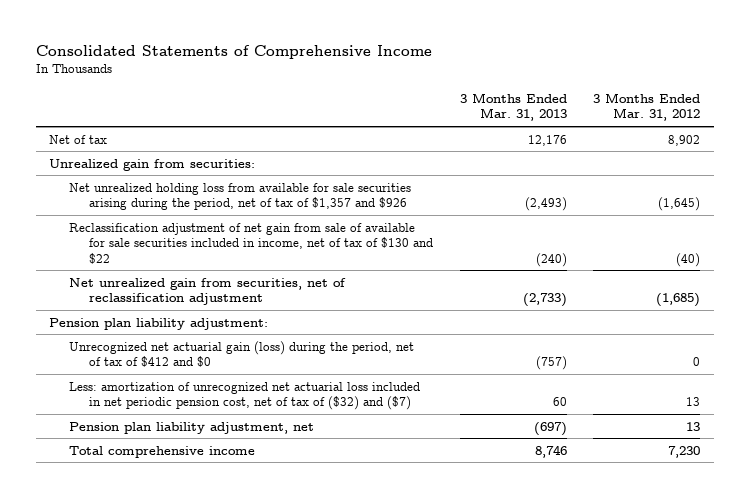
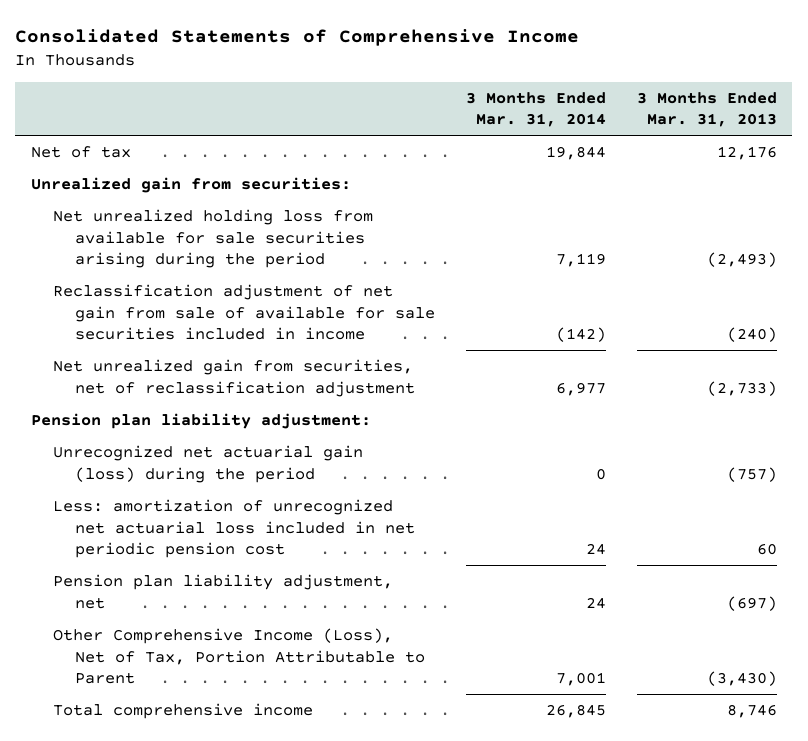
[593,92,701,122] 3 Months Ended Mar. 31, 2012 -> none
none -> [465,91,606,128] 3 Months Ended Mar. 31, 2014
[68,182,411,211] Net unrealized holding loss from available for sale securities arising during the period, net of tax of $1,357 and $926 -> [52,209,373,269] Net unrealized holding loss from available for sale securities arising during the period
[68,222,433,264] Reclassification adjustment of net gain from sale of available for sale securities included in income, net of tax of $130 and $22 -> [52,284,435,341] Reclassification adjustment of net gain from sale of available for sale securities included in income
[68,340,414,368] Unrecognized net actuarial gain (loss) during the period, net of tax of $412 and $0 -> [52,445,363,483] Unrecognized net actuarial gain (loss) during the period
[68,381,420,411] Less: amortization of unrecognized net actuarial loss included in net periodic pension cost, net of tax of ($32) and ($7) -> [52,499,415,559] Less: amortization of unrecognized net actuarial loss included in net periodic pension cost
none -> [52,628,425,685] Other Comprehensive Income (Loss), Net of Tax, Portion Attributable to Parent

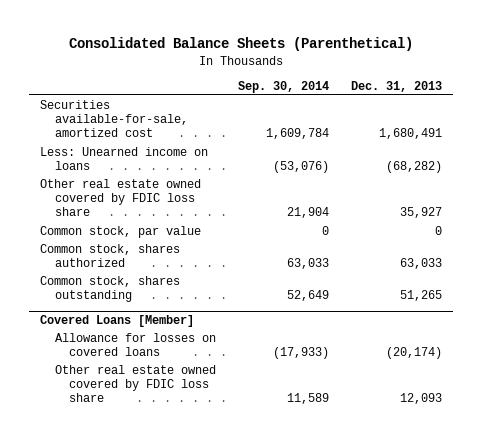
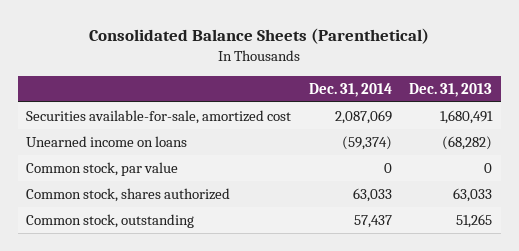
[237,80,329,93] Sep. 30, 2014 -> none
none -> [308,82,392,97] Dec. 31, 2014
[40,179,202,217] Other real estate owned covered by FDIC loss share -> none
[40,147,209,171] Less: Unearned income on loans -> [26,135,188,147] Unearned income on loans
[40,315,195,328] Covered Loans [Member] -> none
[54,333,216,357] Allowance for losses on covered loans -> none
[54,365,216,403] Other real estate owned covered by FDIC loss share -> none
[40,276,181,303] Common stock, shares outstanding -> [26,213,195,228] Common stock, outstanding

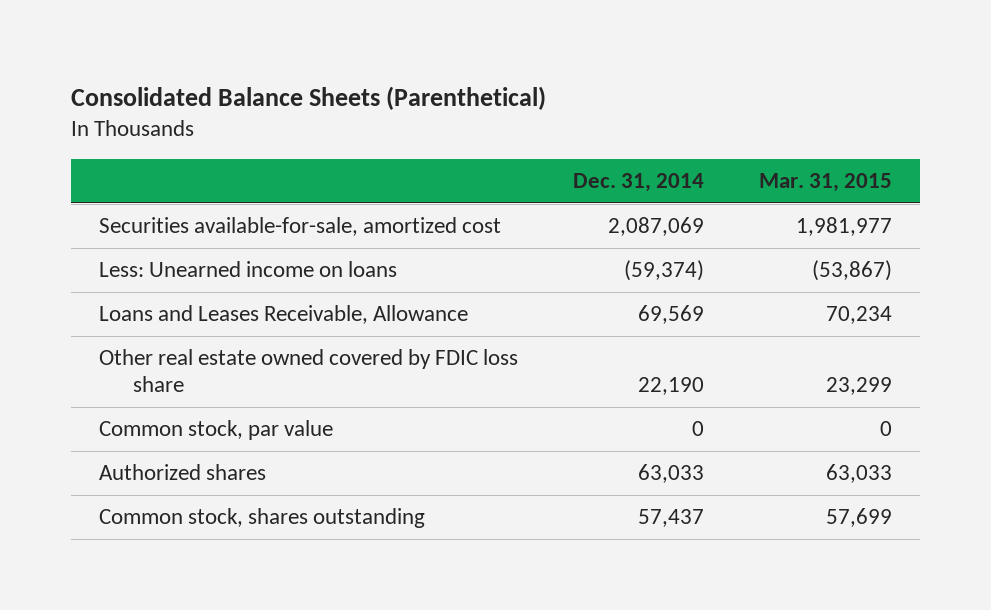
[409,82,493,97] Dec. 31, 2013 -> none
none -> [759,173,893,193] Mar. 31, 2015
[26,135,188,147] Unearned income on loans -> [98,261,397,278] Less: Unearned income on loans
none -> [98,305,468,325] Loans and Leases Receivable, Allowance
none -> [98,349,518,393] Other real estate owned covered by FDIC loss share
[26,187,231,202] Common stock, shares authorized -> [98,464,266,481] Authorized shares
[26,213,195,228] Common stock, outstanding -> [98,508,425,529] Common stock, shares outstanding

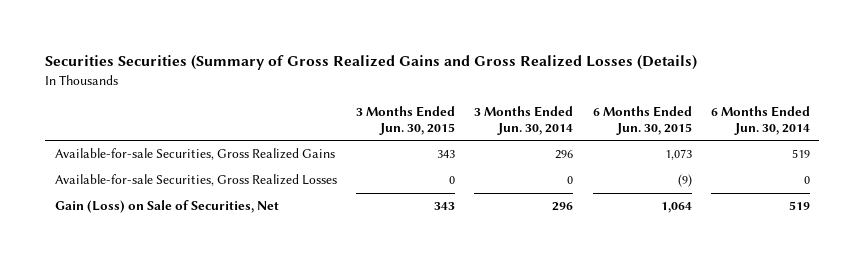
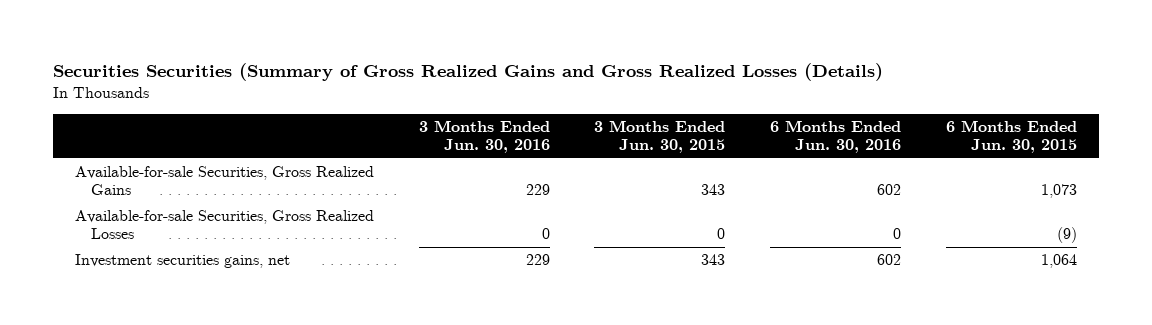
[474,105,574,135] 3 Months Ended Jun. 30, 2014 -> none
[710,105,810,135] 6 Months Ended Jun. 30, 2014 -> none
none -> [418,120,550,154] 3 Months Ended Jun. 30, 2016
none -> [770,120,902,154] 6 Months Ended Jun. 30, 2016
[54,200,279,214] Gain (Loss) on Sale of Securities, Net -> [75,253,291,268] Investment securities gains, net

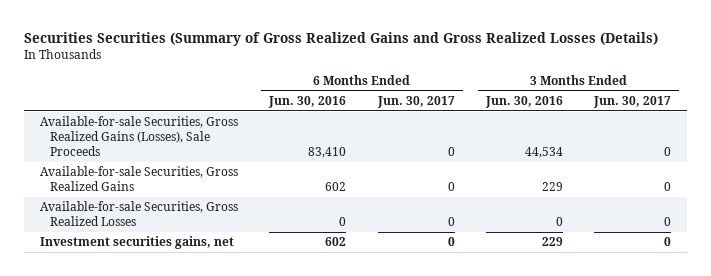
[594,120,726,154] 3 Months Ended Jun. 30, 2015 -> none
[945,120,1077,154] 6 Months Ended Jun. 30, 2015 -> none
none -> [376,96,455,109] Jun. 30, 2017
none -> [593,96,672,109] Jun. 30, 2017
none -> [39,116,238,157] Available-for-sale Securities, Gross Realized Gains (Losses), Sale Proceeds

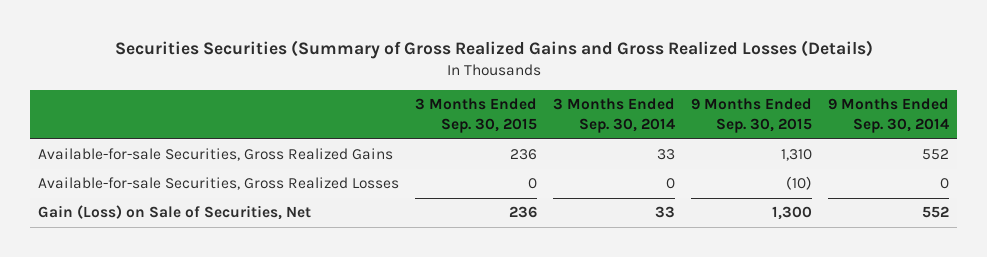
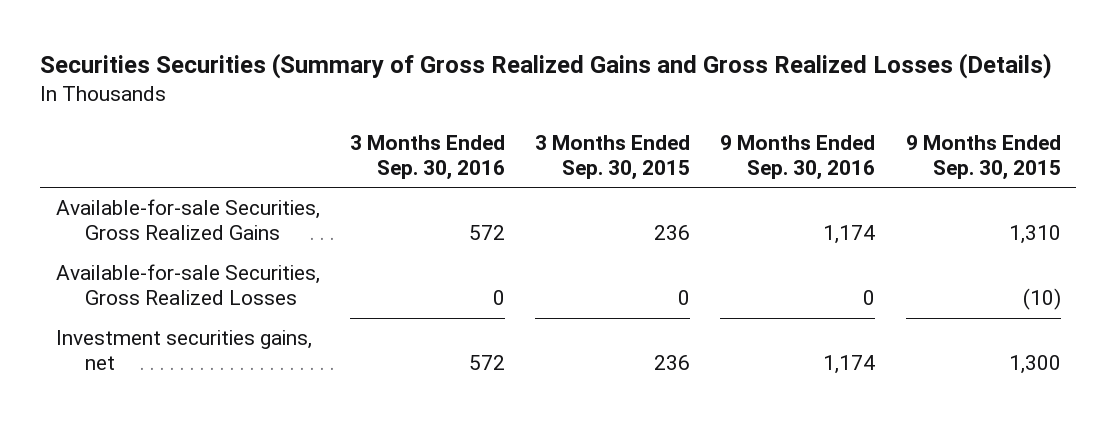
[553,98,676,134] 3 Months Ended Sep. 30, 2014 -> none
[828,98,950,134] 9 Months Ended Sep. 30, 2014 -> none
none -> [349,134,505,180] 3 Months Ended Sep. 30, 2016
none -> [720,134,876,180] 9 Months Ended Sep. 30, 2016
[38,205,312,221] Gain (Loss) on Sale of Securities, Net -> [55,330,312,371] Investment securities gains, net

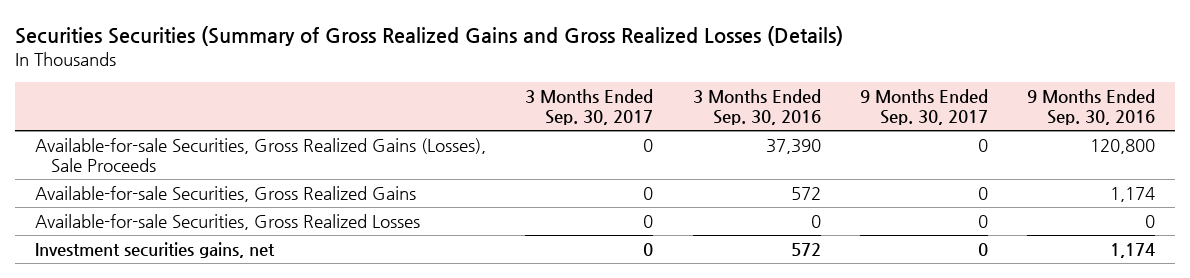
[535,134,691,180] 3 Months Ended Sep. 30, 2015 -> none
[905,134,1061,180] 9 Months Ended Sep. 30, 2015 -> none
none -> [525,89,654,126] 3 Months Ended Sep. 30, 2017
none -> [860,89,989,126] 9 Months Ended Sep. 30, 2017
none -> [34,138,486,173] Available-for-sale Securities, Gross Realized Gains (Losses), Sale Proceeds

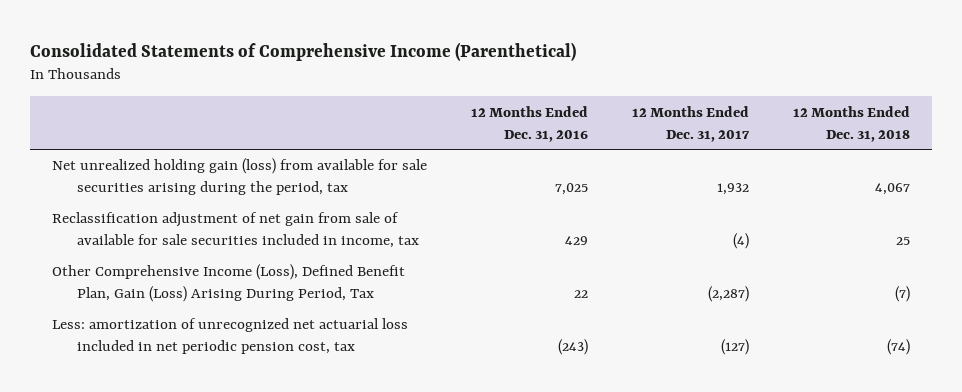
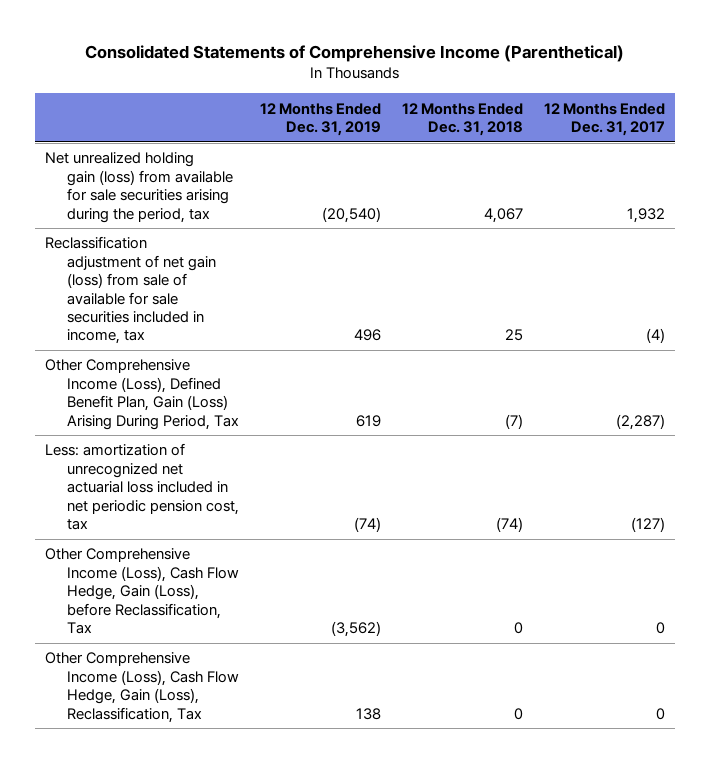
[471,105,589,142] 12 Months Ended Dec. 31, 2016 -> none
none -> [259,102,381,137] 12 Months Ended Dec. 31, 2019
[52,212,420,249] Reclassification adjustment of net gain from sale of available for sale securities included in income, tax -> [45,236,216,345] Reclassification adjustment of net gain (loss) from sale of available for sale securities included in income, tax
none -> [45,548,239,635] Other Comprehensive Income (Loss), Cash Flow Hedge, Gain (Loss), before Reclassification, Tax
none -> [45,652,239,723] Other Comprehensive Income (Loss), Cash Flow Hedge, Gain (Loss), Reclassification, Tax

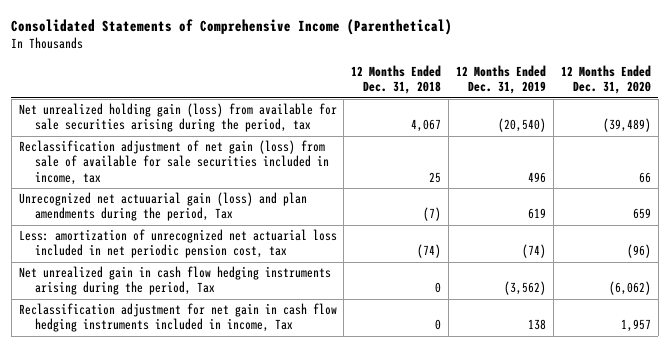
[543,102,665,137] 12 Months Ended Dec. 31, 2017 -> none
none -> [560,65,651,95] 12 Months Ended Dec. 31, 2020
[45,359,239,430] Other Comprehensive Income (Loss), Defined Benefit Plan, Gain (Loss) Arising During Period, Tax -> [18,192,307,222] Unrecognized net actuuarial gain (loss) and plan amendments during the period, Tax
[45,548,239,635] Other Comprehensive Income (Loss), Cash Flow Hedge, Gain (Loss), before Reclassification, Tax -> [18,266,331,296] Net unrealized gain in cash flow hedging instruments arising during the period, Tax
[45,652,239,723] Other Comprehensive Income (Loss), Cash Flow Hedge, Gain (Loss), Reclassification, Tax -> [18,303,337,333] Reclassification adjustment for net gain in cash flow hedging instruments included in income, Tax

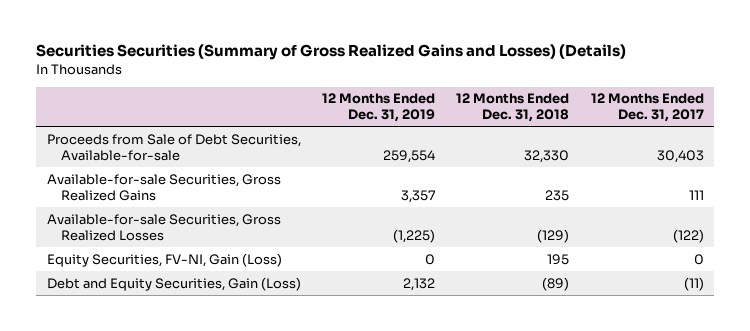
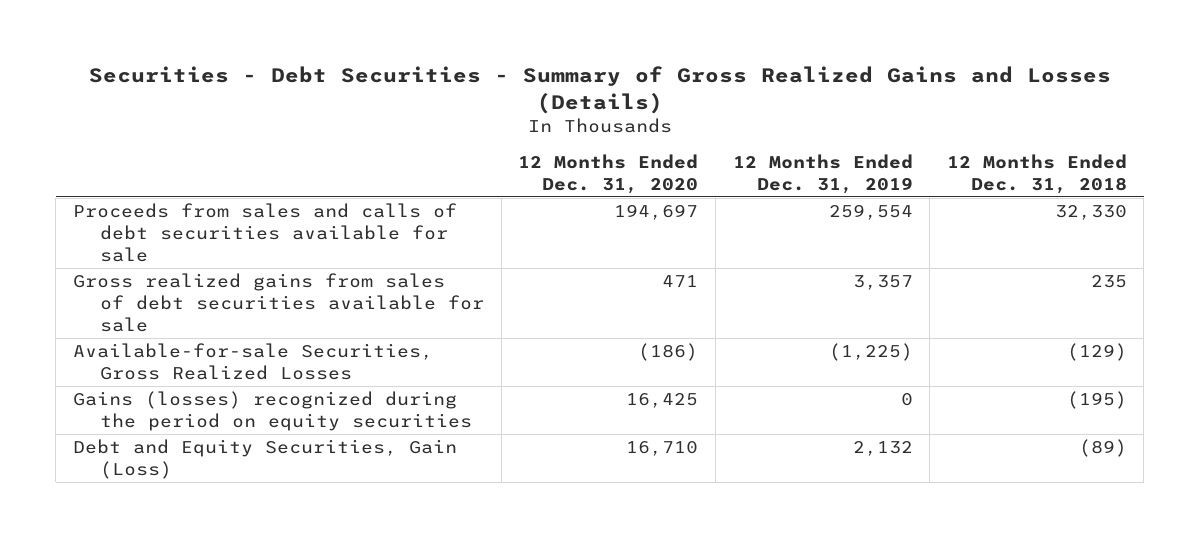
[35,44,626,61] Securities Securities (Summary of Gross Realized Gains and Losses) (Details) -> [88,66,1111,114] Securities - Debt Securities - Summary of Gross Realized Gains and Losses (Details)
[590,93,704,123] 12 Months Ended Dec. 31, 2017 -> none
none -> [518,153,699,194] 12 Months Ended Dec. 31, 2020
[46,133,301,161] Proceeds from Sale of Debt Securities, Available-for-sale -> [73,203,458,262] Proceeds from sales and calls of debt securities available for sale
[46,173,281,201] Available-for-sale Securities, Gross Realized Gains -> [73,273,485,332] Gross realized gains from sales of debt securities available for sale
[46,252,282,267] Equity Securities, FV-NI, Gain (Loss) -> [73,391,473,431] Gains (losses) recognized during the period on equity securities
[547,253,570,265] 195 -> [1066,391,1127,410] (195)

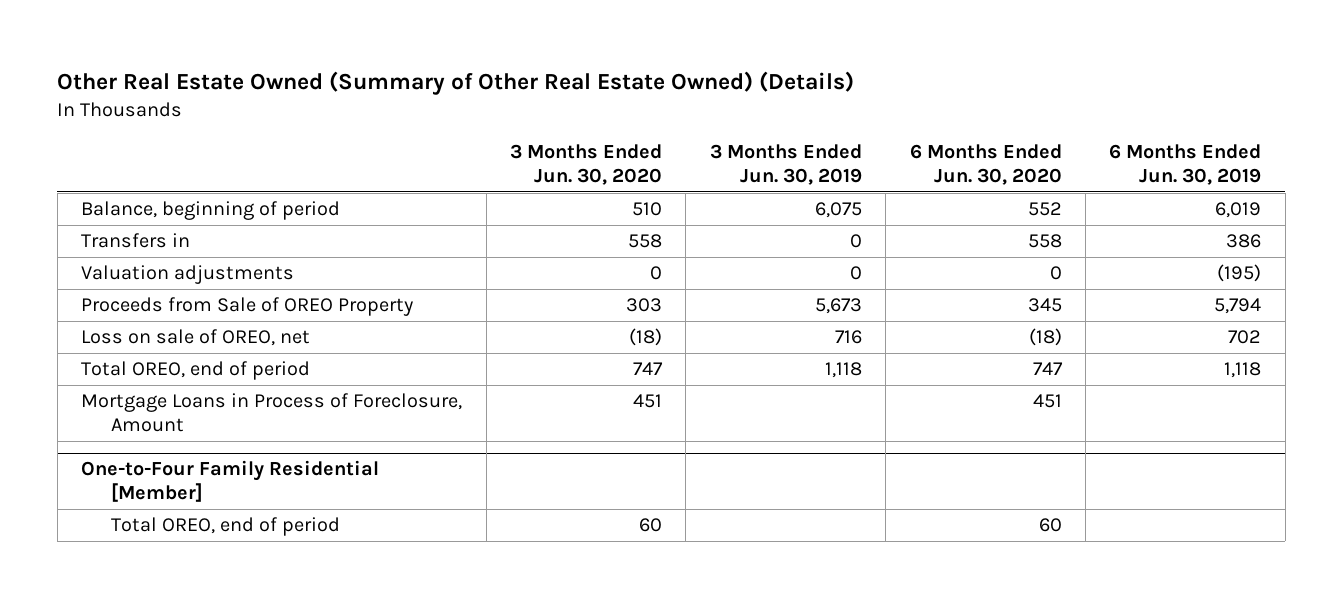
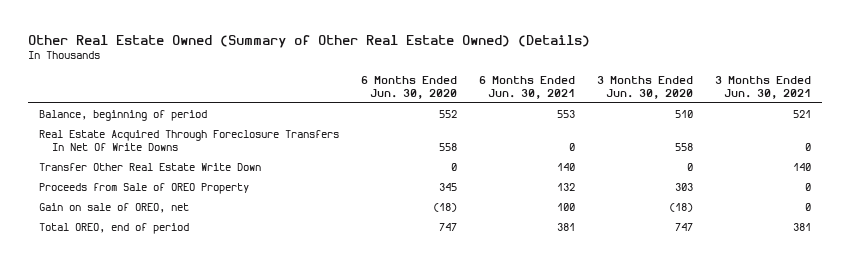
[709,144,862,186] 3 Months Ended Jun. 30, 2019 -> none
[1109,144,1262,186] 6 Months Ended Jun. 30, 2019 -> none
none -> [479,76,576,99] 6 Months Ended Jun. 30, 2021
none -> [715,76,812,99] 3 Months Ended Jun. 30, 2021
[81,233,191,249] Transfers in -> [39,130,340,151] Real Estate Acquired Through Foreclosure Transfers In Net Of Write Downs
[81,265,295,285] Valuation adjustments -> [39,163,262,172] Transfer Other Real Estate Write Down
[81,329,311,347] Loss on sale of OREO, net -> [39,203,190,214] Gain on sale of OREO, net
[81,393,463,433] Mortgage Loans in Process of Foreclosure, Amount -> none
[81,460,380,503] One-to-Four Family Residential [Member] -> none
[110,517,340,537] Total OREO, end of period -> none

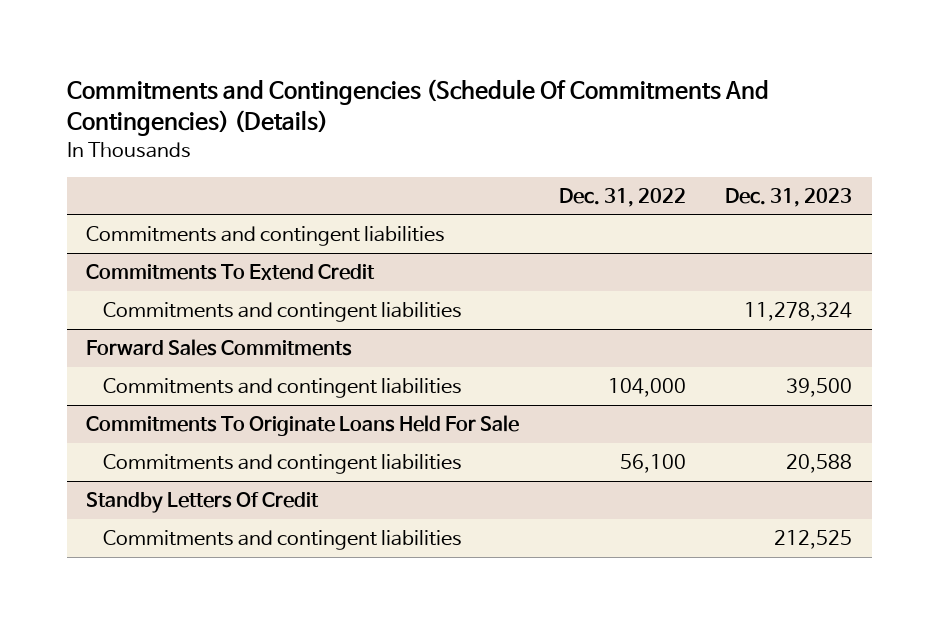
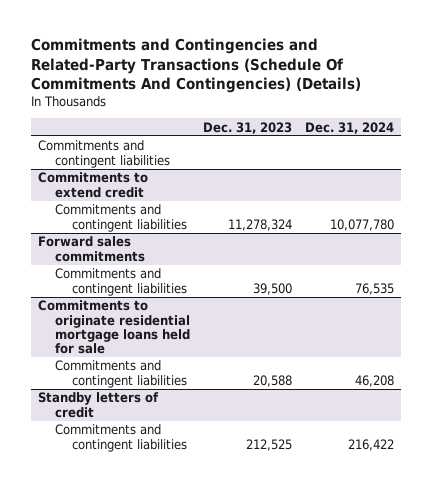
[66,78,769,137] Commitments and Contingencies (Schedule Of Commitments And Contingencies) (Details) -> [31,38,362,94] Commitments and Contingencies and Related-Party Transactions (Schedule Of Commitments And Contingencies) (Details)
[558,187,686,207] Dec. 31, 2022 -> none
none -> [305,121,395,134] Dec. 31, 2024
[86,264,376,281] Commitments To Extend Credit -> [37,172,148,198] Commitments to extend credit
[86,339,353,357] Forward Sales Commitments -> [37,236,146,262] Forward sales commitments
[86,415,520,437] Commitments To Originate Loans Held For Sale -> [37,300,191,355] Commitments to originate residential mortgage loans held for sale
[86,492,320,514] Standby Letters Of Credit -> [37,392,159,418] Standby letters of credit

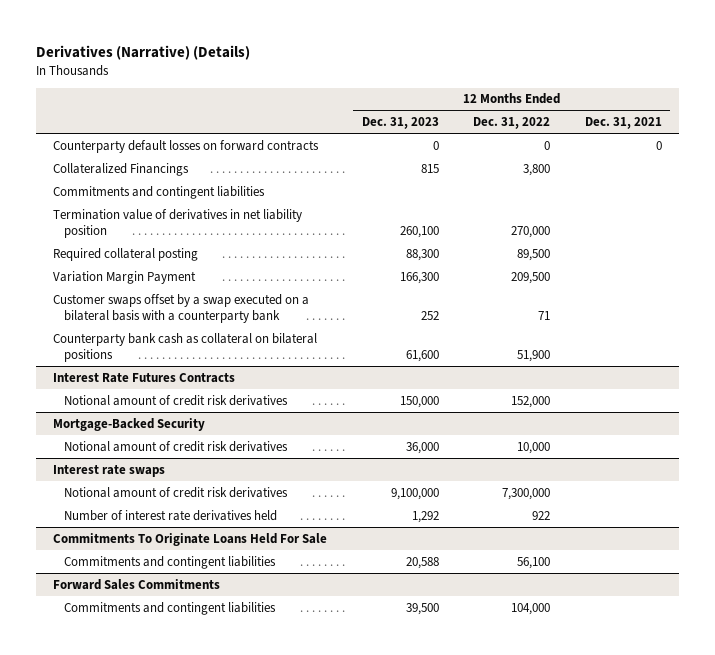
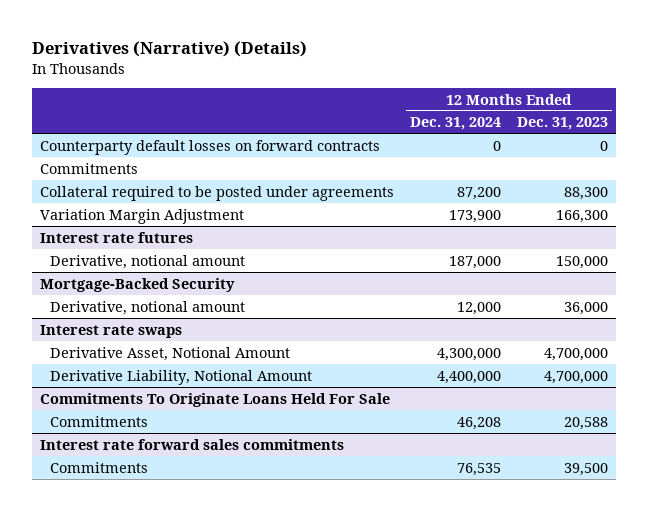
[473,117,551,130] Dec. 31, 2022 -> none
[584,117,662,130] Dec. 31, 2021 -> none
none -> [410,117,502,131] Dec. 31, 2024
[53,162,190,176] Collateralized Financings -> none
[53,208,303,238] Termination value of derivatives in net liability position -> none
[53,293,310,323] Customer swaps offset by a swap executed on a bilateral basis with a counterparty bank -> none
[53,332,318,362] Counterparty bank cash as collateral on bilateral positions -> none
[53,185,266,199] Commitments and contingent liabilities -> [39,162,138,174] Commitments
[53,247,199,261] Required collateral posting -> [39,185,394,201] Collateral required to be posted under agreements
[53,270,197,284] Variation Margin Payment -> [39,208,244,224] Variation Margin Adjustment
[53,372,236,383] Interest Rate Futures Contracts -> [39,231,193,243] Interest rate futures
[64,394,289,406] Notional amount of credit risk derivatives -> [50,254,246,269] Derivative, notional amount
[64,440,289,452] Notional amount of credit risk derivatives -> [50,300,246,315] Derivative, notional amount
[64,486,289,498] Notional amount of credit risk derivatives -> none
[64,509,278,521] Number of interest rate derivatives held -> none
none -> [50,346,291,361] Derivative Asset, Notional Amount
none -> [50,369,313,385] Derivative Liability, Notional Amount
[64,555,277,569] Commitments and contingent liabilities -> [50,415,149,427] Commitments
[53,578,221,590] Forward Sales Commitments -> [39,438,344,450] Interest rate forward sales commitments
[64,601,277,615] Commitments and contingent liabilities -> [50,461,149,473] Commitments

